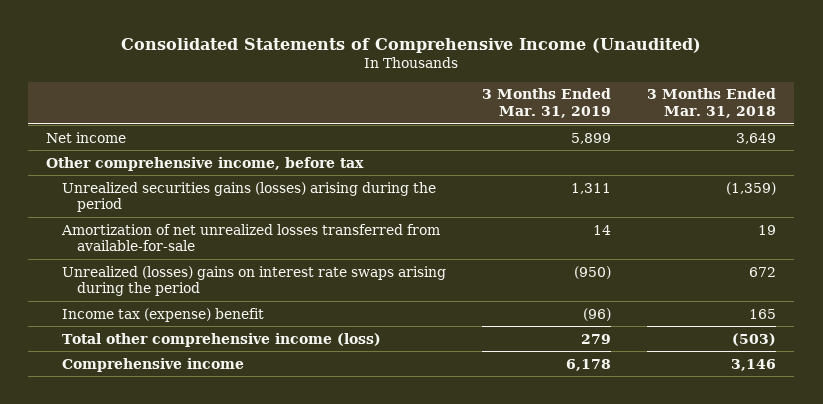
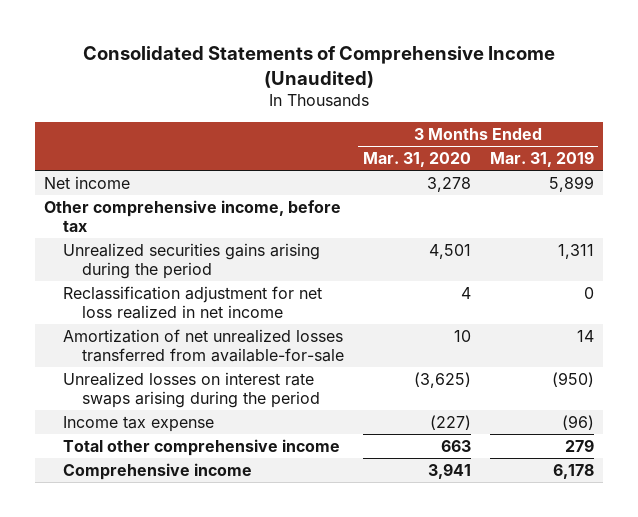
[647,88,777,118] 3 Months Ended Mar. 31, 2018 -> none
none -> [362,151,471,167] Mar. 31, 2020
[61,181,436,213] Unrealized securities gains (losses) arising during the period -> [63,242,321,280] Unrealized securities gains arising during the period
none -> [63,285,323,320] Reclassification adjustment for net loss realized in net income
[61,265,446,297] Unrealized (losses) gains on interest rate swaps arising during the period -> [63,371,321,409] Unrealized losses on interest rate swaps arising during the period
[61,307,264,322] Income tax (expense) benefit -> [63,415,215,432] Income tax expense
[61,332,381,347] Total other comprehensive income (loss) -> [63,438,341,456] Total other comprehensive income

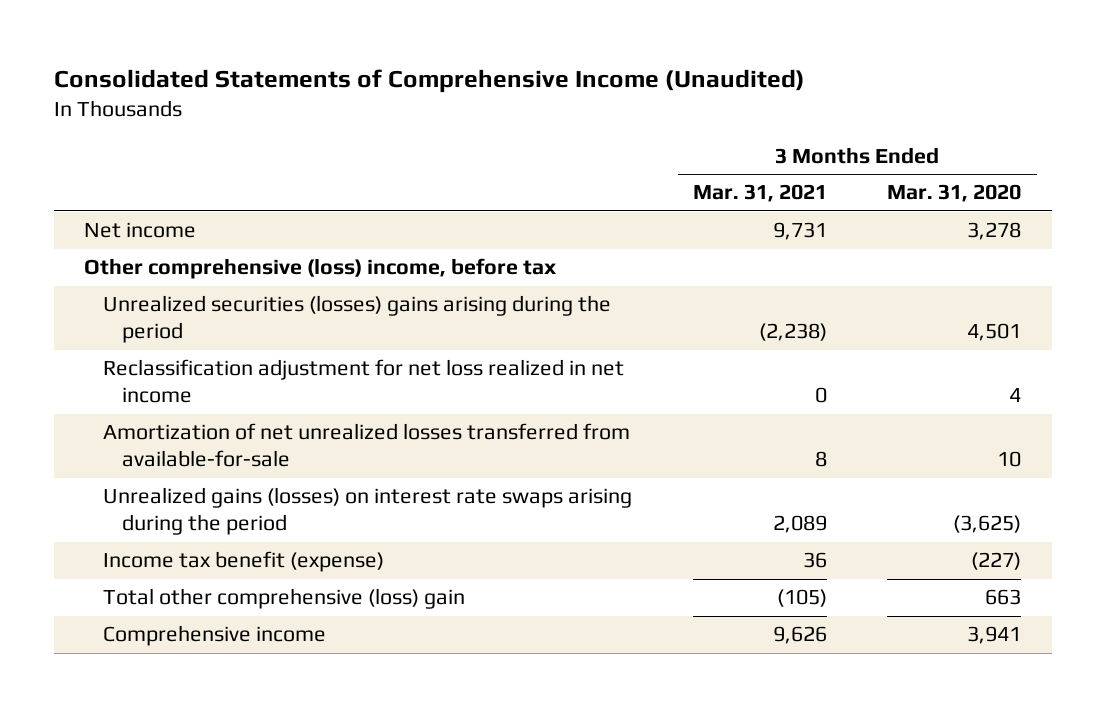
[489,150,594,167] Mar. 31, 2019 -> none
none -> [692,184,827,203] Mar. 31, 2021
[44,199,342,233] Other comprehensive income, before tax -> [84,258,558,280] Other comprehensive (loss) income, before tax
[63,242,321,280] Unrealized securities gains arising during the period -> [103,295,612,344] Unrealized securities (losses) gains arising during the period
[63,371,321,409] Unrealized losses on interest rate swaps arising during the period -> [103,487,633,536] Unrealized gains (losses) on interest rate swaps arising during the period
[63,415,215,432] Income tax expense -> [103,551,385,573] Income tax benefit (expense)
[63,438,341,456] Total other comprehensive income -> [103,588,466,610] Total other comprehensive (loss) gain

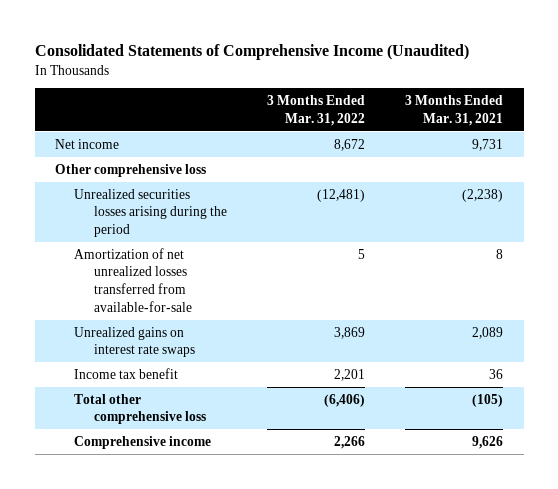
[887,184,1022,203] Mar. 31, 2020 -> none
none -> [267,95,366,126] 3 Months Ended Mar. 31, 2022
[103,359,625,404] Reclassification adjustment for net loss realized in net income -> none
[84,258,558,280] Other comprehensive (loss) income, before tax -> [54,163,206,177] Other comprehensive loss
[103,295,612,344] Unrealized securities (losses) gains arising during the period -> [74,188,228,238] Unrealized securities losses arising during the period
[103,487,633,536] Unrealized gains (losses) on interest rate swaps arising during the period -> [74,326,196,358] Unrealized gains on interest rate swaps
[103,551,385,573] Income tax benefit (expense) -> [74,367,179,379] Income tax benefit
[103,588,466,610] Total other comprehensive (loss) gain -> [74,393,207,425] Total other comprehensive loss

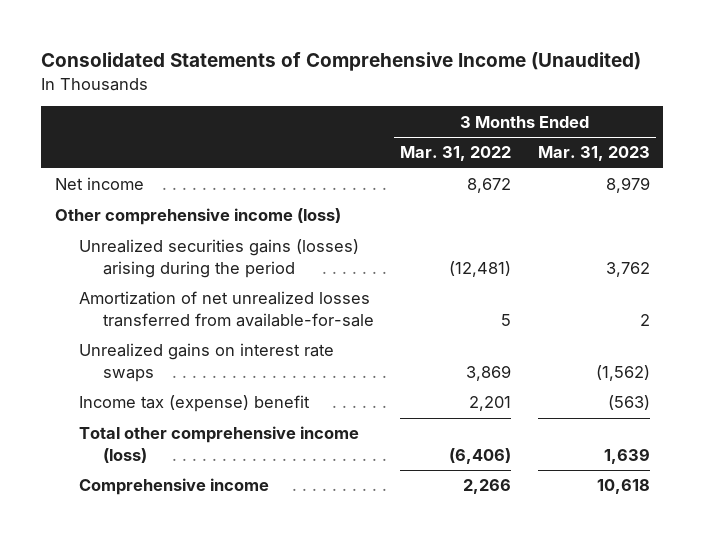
[405,95,504,126] 3 Months Ended Mar. 31, 2021 -> none
none -> [537,146,650,162] Mar. 31, 2023
[54,163,206,177] Other comprehensive loss -> [54,208,341,226] Other comprehensive income (loss)
[74,188,228,238] Unrealized securities losses arising during the period -> [78,239,359,278] Unrealized securities gains (losses) arising during the period
[74,367,179,379] Income tax benefit -> [78,395,310,413] Income tax (expense) benefit
[74,393,207,425] Total other comprehensive loss -> [78,426,359,463] Total other comprehensive income (loss)

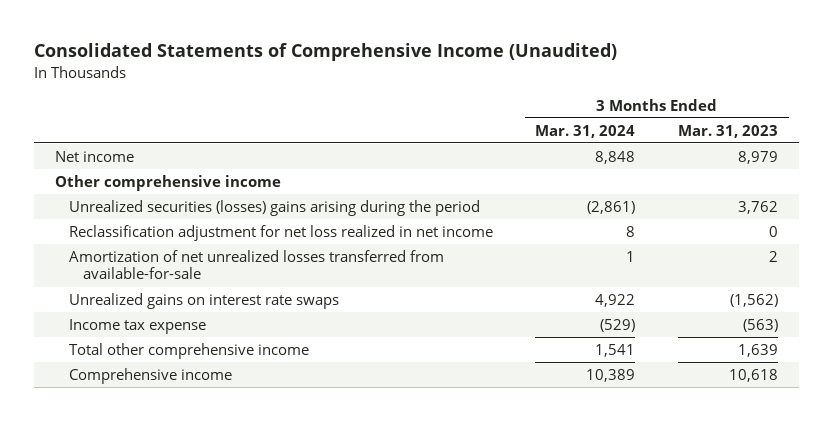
[400,146,512,162] Mar. 31, 2022 -> none
none -> [535,124,636,138] Mar. 31, 2024
[54,208,341,226] Other comprehensive income (loss) -> [54,174,281,191] Other comprehensive income
[78,239,359,278] Unrealized securities gains (losses) arising during the period -> [68,199,480,216] Unrealized securities (losses) gains arising during the period
none -> [68,224,493,241] Reclassification adjustment for net loss realized in net income
[78,395,310,413] Income tax (expense) benefit -> [68,318,206,334] Income tax expense
[78,426,359,463] Total other comprehensive income (loss) -> [68,342,309,359] Total other comprehensive income

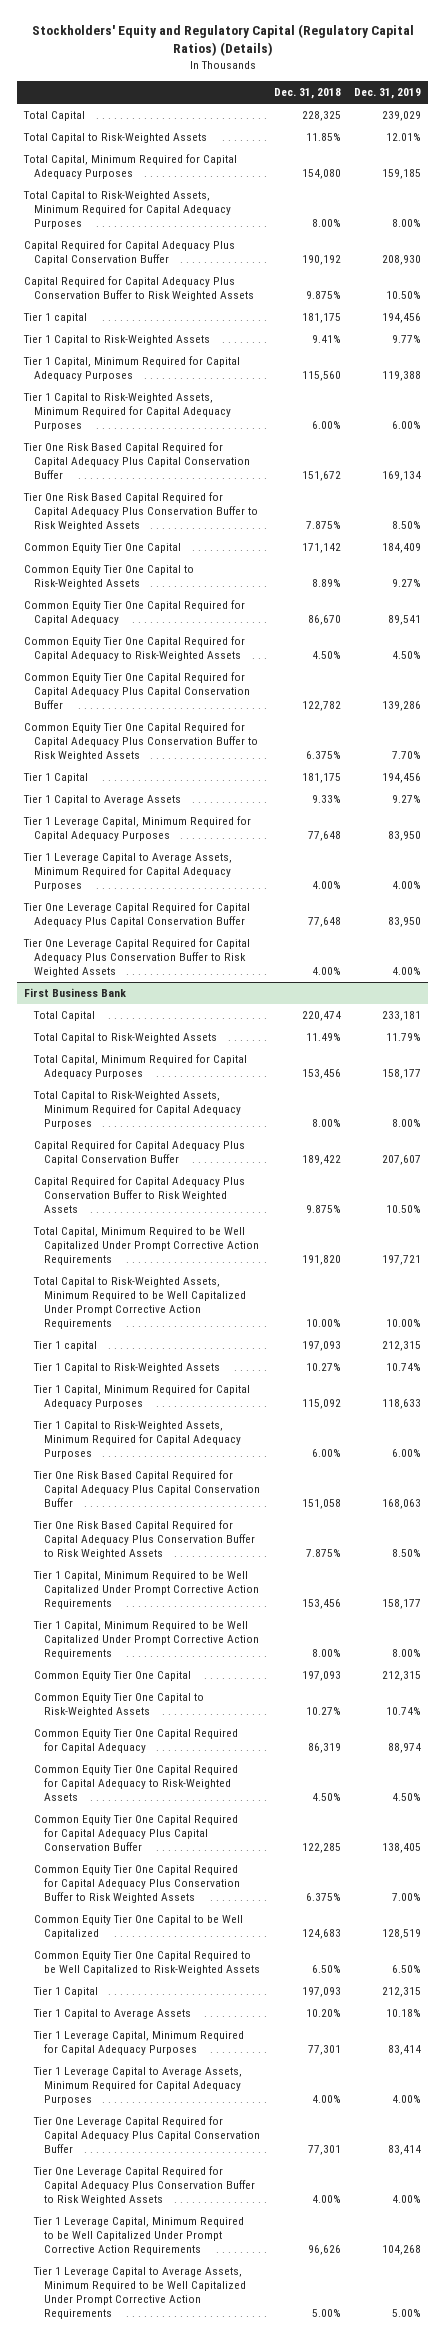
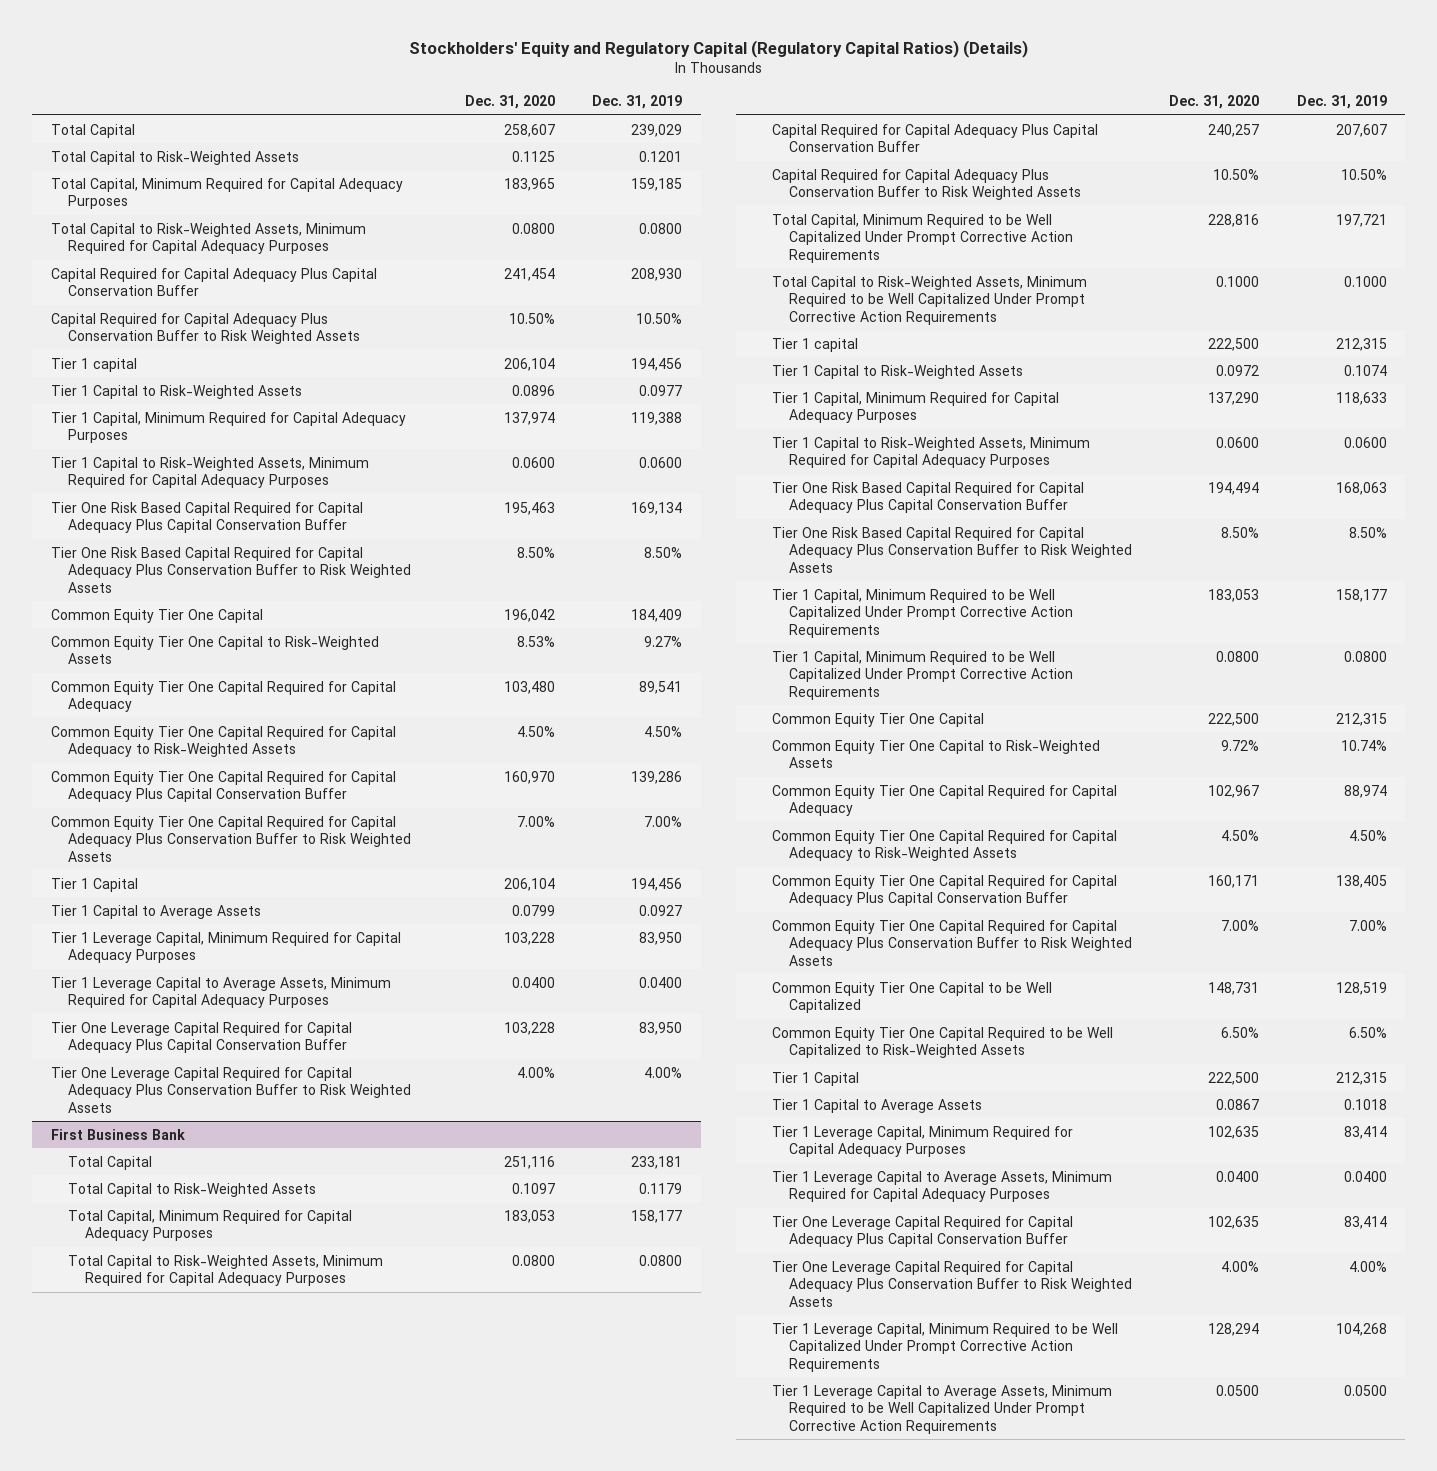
[273,88,341,100] Dec. 31, 2018 -> none
none -> [465,95,556,110] Dec. 31, 2020
[386,133,422,142] 12.01% -> [639,150,683,162] 0.1201
[392,218,422,227] 8.00% -> [639,222,683,234] 0.0800
[392,335,422,344] 9.77% -> [639,384,683,396] 0.0977
[392,420,422,429] 6.00% -> [639,456,683,468] 0.0600
[392,750,422,759] 7.70% -> [644,815,683,827] 7.00%
[392,795,422,804] 9.27% -> [639,904,683,916] 0.0927
[392,880,422,889] 4.00% -> [639,976,683,988] 0.0400
[386,1033,422,1042] 11.79% -> [639,1182,683,1194] 0.1179
[392,1118,422,1127] 8.00% -> [639,1254,683,1266] 0.0800
[386,1318,422,1327] 10.00% -> [1343,275,1387,287] 0.1000
[386,1363,422,1372] 10.74% -> [1343,364,1387,376] 0.1074
[392,1448,422,1457] 6.00% -> [1343,436,1387,448] 0.0600
[392,1648,422,1657] 8.00% -> [1343,650,1387,662] 0.0800
[386,2009,422,2018] 10.18% -> [1343,1098,1387,1110] 0.1018
[392,2094,422,2103] 4.00% -> [1343,1170,1387,1182] 0.0400
[392,2308,422,2317] 5.00% -> [1343,1384,1387,1396] 0.0500

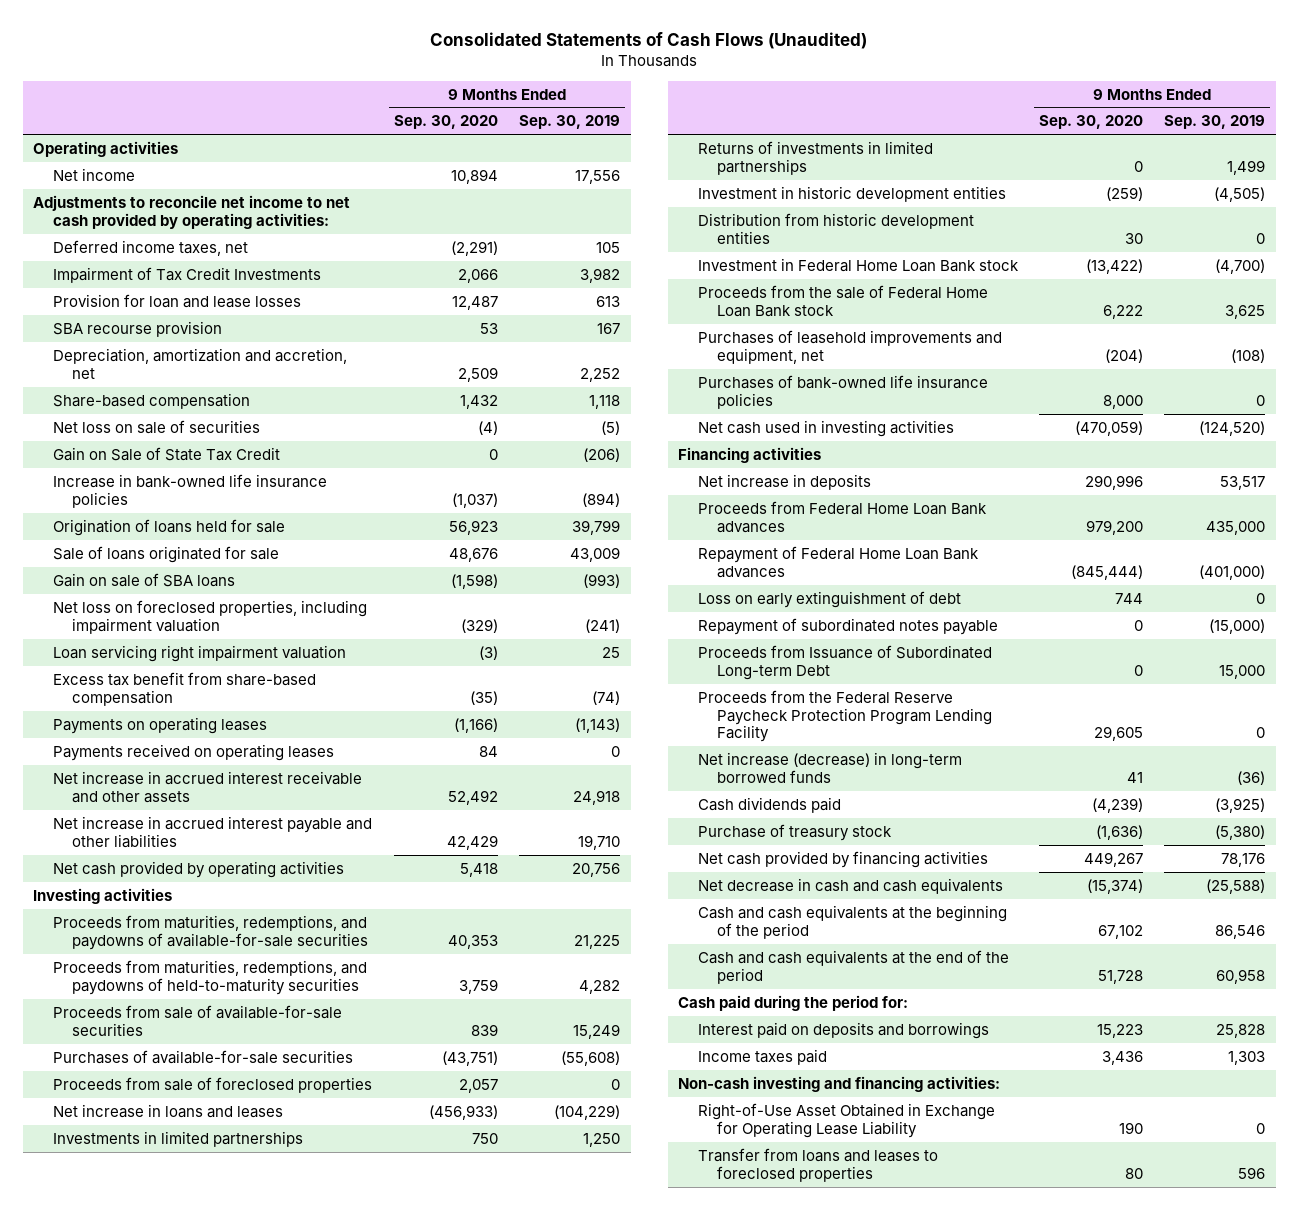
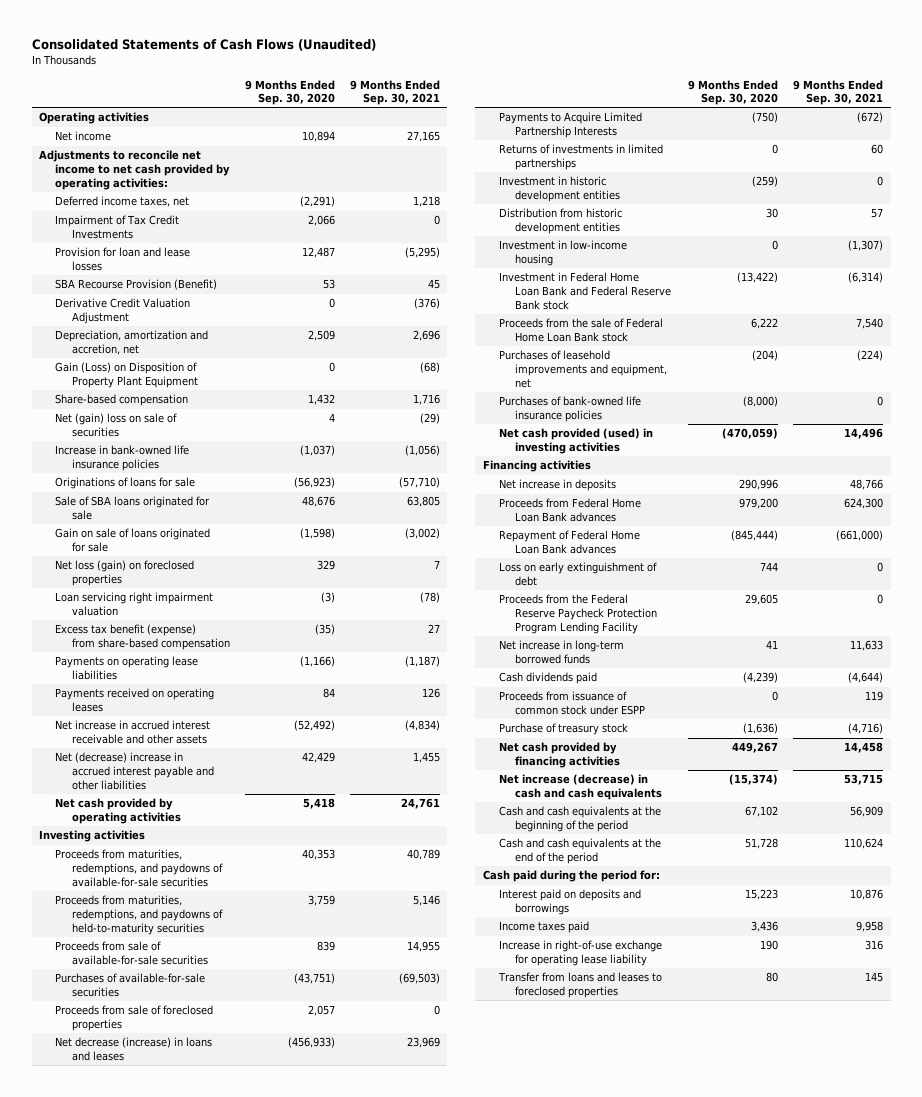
[519,115,621,130] Sep. 30, 2019 -> none
none -> [349,79,440,106] 9 Months Ended Sep. 30, 2021
[52,320,222,337] SBA recourse provision -> [55,279,218,291] SBA Recourse Provision (Benefit)
none -> [55,298,191,324] Derivative Credit Valuation Adjustment
none -> [55,362,198,388] Gain (Loss) on Disposition of Property Plant Equipment
[52,446,280,461] Gain on Sale of State Tax Credit -> none
[52,419,260,434] Net loss on sale of securities -> [55,413,178,437] Net (gain) loss on sale of securities
[477,420,498,435] (4) -> [328,413,335,423] 4
[52,518,285,536] Origination of loans held for sale -> [55,477,196,490] Originations of loans for sale
[448,519,498,535] 56,923 -> [293,477,335,489] (56,923)
[52,545,279,563] Sale of loans originated for sale -> [55,496,211,520] Sale of SBA loans originated for sale
[52,572,235,587] Gain on sale of SBA loans -> [55,528,211,552] Gain on sale of loans originated for sale
[52,599,367,634] Net loss on foreclosed properties, including impairment valuation -> [55,560,195,586] Net loss (gain) on foreclosed properties
[460,618,498,633] (329) -> [316,560,335,571] 329
[52,671,316,706] Excess tax benefit from share-based compensation -> [55,624,230,650] Excess tax benefit (expense) from share-based compensation
[52,716,267,734] Payments on operating leases -> [55,656,199,680] Payments on operating lease liabilities
[447,789,498,805] 52,492 -> [293,720,335,732] (52,492)
[52,815,372,848] Net increase in accrued interest payable and other liabilities -> [55,752,214,790] Net (decrease) increase in accrued interest payable and other liabilities
[52,1103,283,1118] Net increase in loans and leases -> [55,1037,213,1061] Net decrease (increase) in loans and leases
[52,1130,303,1147] Investments in limited partnerships -> [498,112,642,138] Payments to Acquire Limited Partnership Interests
[471,1132,498,1144] 750 -> [751,112,778,124] (750)
none -> [498,240,627,266] Investment in low-income housing
[697,257,1019,272] Investment in Federal Home Loan Bank stock -> [498,272,671,310] Investment in Federal Home Loan Bank and Federal Reserve Bank stock
[1102,394,1143,409] 8,000 -> [742,396,778,408] (8,000)
[697,419,954,437] Net cash used in investing activities -> [498,428,653,454] Net cash provided (used) in investing activities
[697,617,998,635] Repayment of subordinated notes payable -> none
[697,644,992,680] Proceeds from Issuance of Subordinated Long-term Debt -> none
[697,751,962,783] Net increase (decrease) in long-term borrowed funds -> [498,640,624,664] Net increase in long-term borrowed funds
none -> [498,691,645,715] Proceeds from issuance of common stock under ESPP
[697,877,1003,894] Net decrease in cash and cash equivalents -> [498,774,662,800] Net increase (decrease) in cash and cash equivalents
[678,1075,1001,1092] Non-cash investing and financing activities: -> none
[697,1102,995,1138] Right-of-Use Asset Obtained in Exchange for Operating Lease Liability -> [498,940,662,966] Increase in right-of-use exchange for operating lease liability

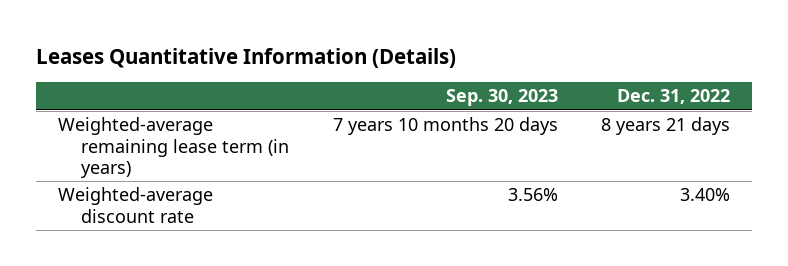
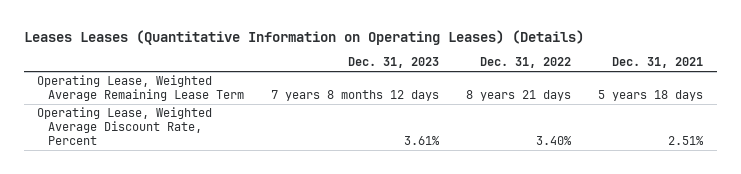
[36,48,457,69] Leases Quantitative Information (Details) -> [23,29,584,45] Leases Leases (Quantitative Information on Operating Leases) (Details)
[445,89,558,107] Sep. 30, 2023 -> none
none -> [347,57,439,69] Dec. 31, 2023
none -> [612,57,704,69] Dec. 31, 2021
[57,117,290,179] Weighted-average remaining lease term (in years) -> [37,75,244,102] Operating Lease, Weighted Average Remaining Lease Term
[57,187,213,223] Weighted-average discount rate -> [37,107,213,145] Operating Lease, Weighted Average Discount Rate, Percent

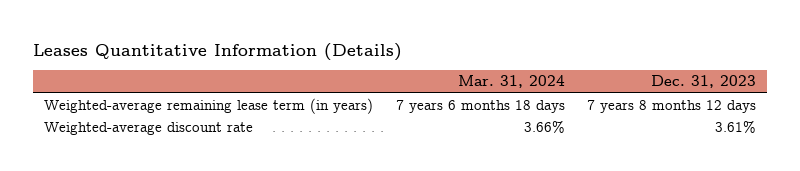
[23,29,584,45] Leases Leases (Quantitative Information on Operating Leases) (Details) -> [33,42,403,61] Leases Quantitative Information (Details)
[480,57,572,69] Dec. 31, 2022 -> none
[612,57,704,69] Dec. 31, 2021 -> none
none -> [457,75,565,89] Mar. 31, 2024
[37,75,244,102] Operating Lease, Weighted Average Remaining Lease Term -> [44,98,374,115] Weighted-average remaining lease term (in years)
[37,107,213,145] Operating Lease, Weighted Average Discount Rate, Percent -> [44,122,254,136] Weighted-average discount rate

